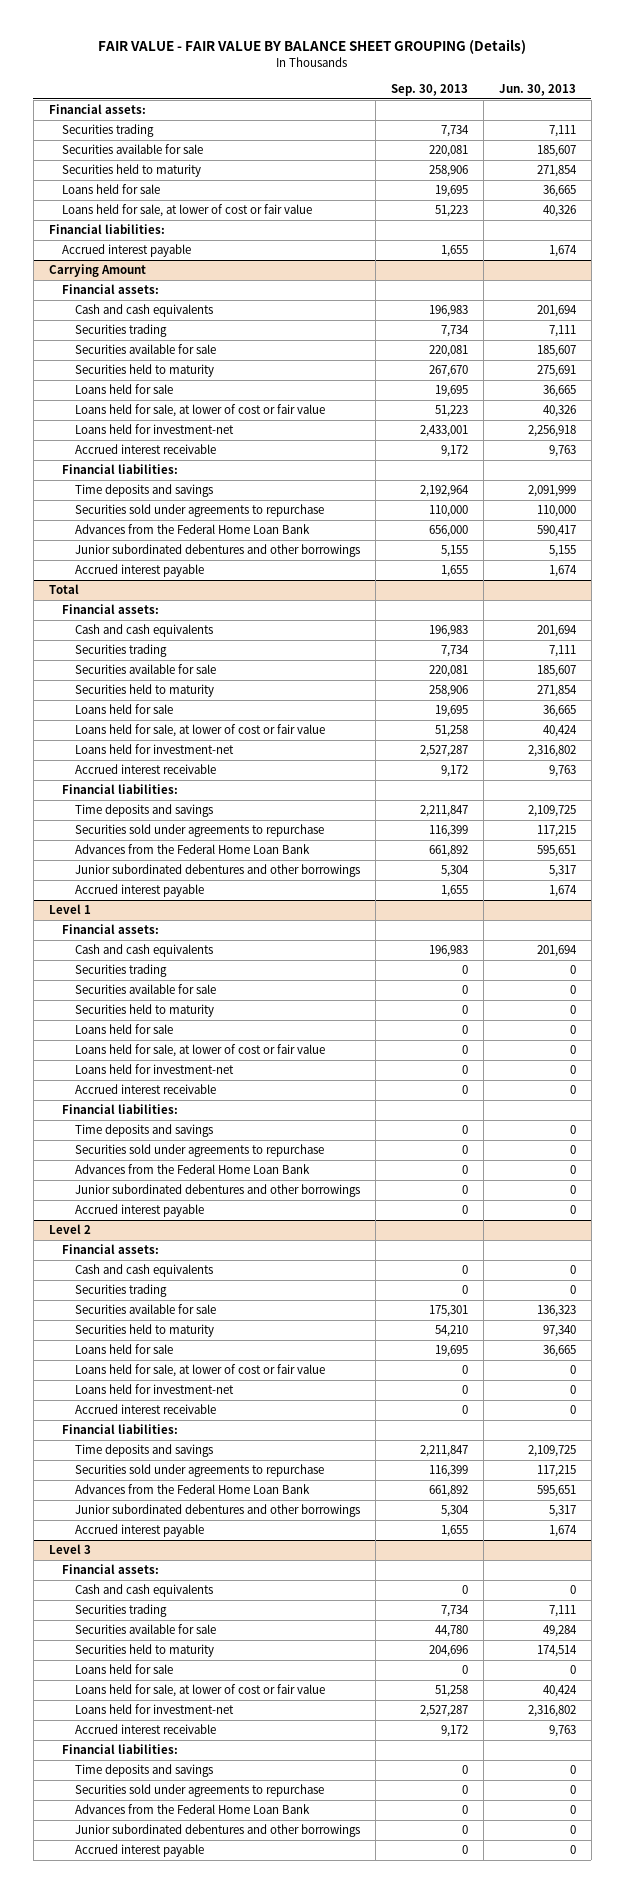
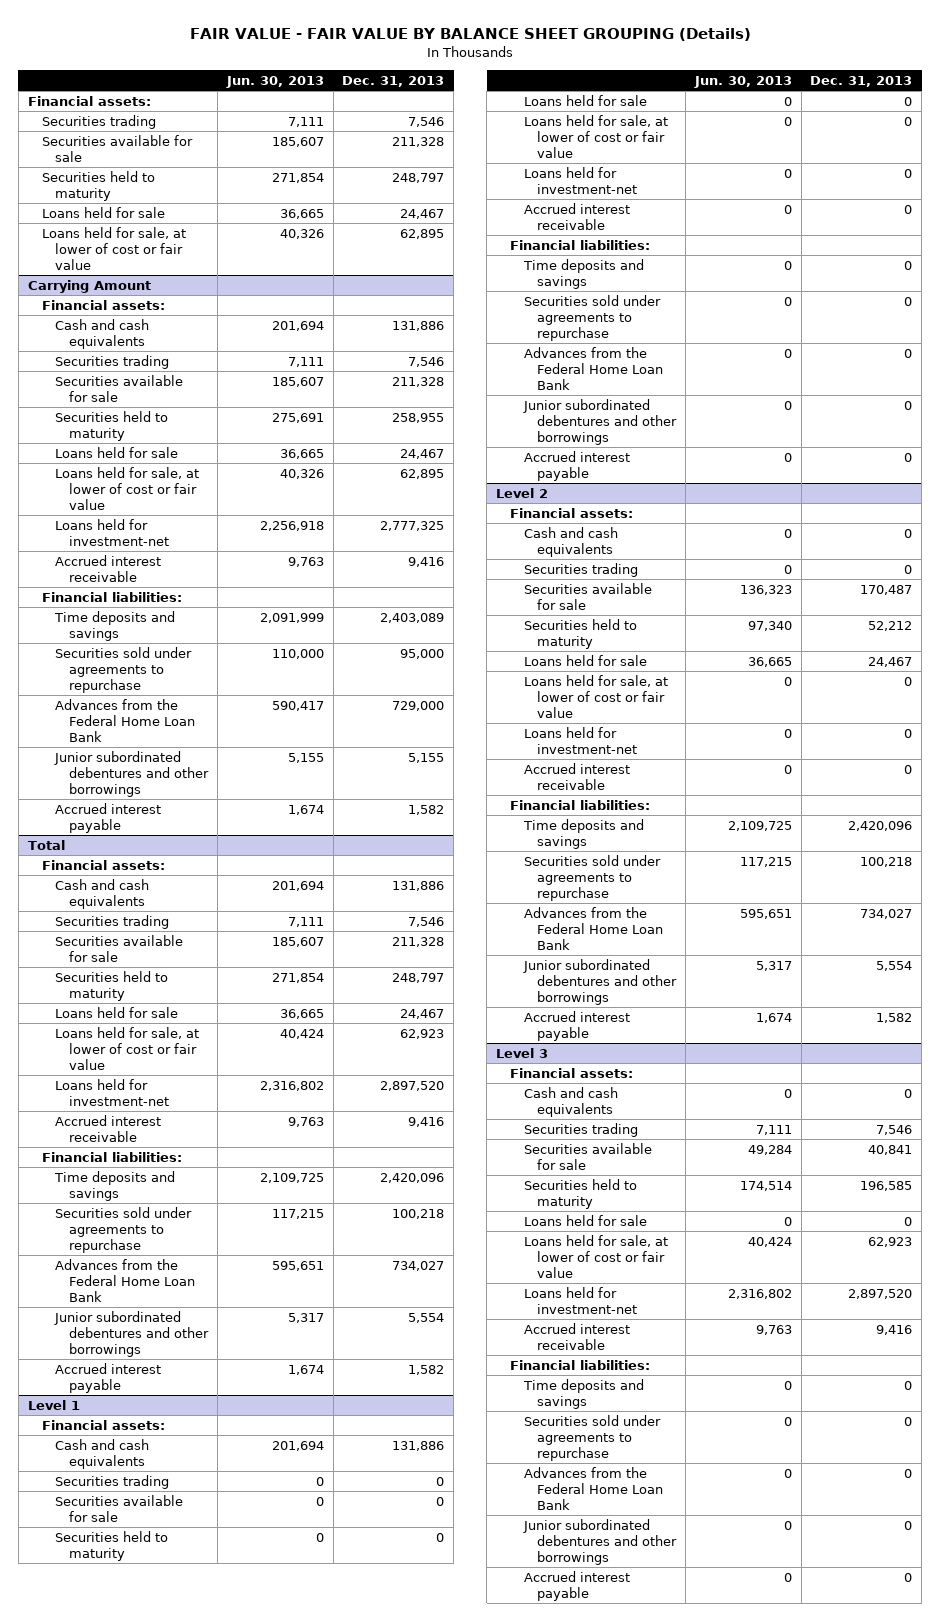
[391,83,469,96] Sep. 30, 2013 -> none
none -> [342,75,445,87] Dec. 31, 2013
[48,224,165,235] Financial liabilities: -> none
[62,244,192,258] Accrued interest payable -> none

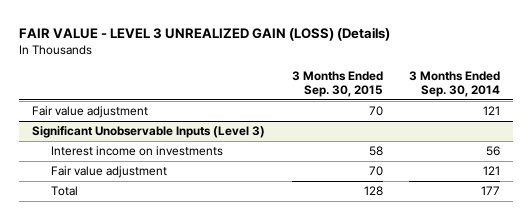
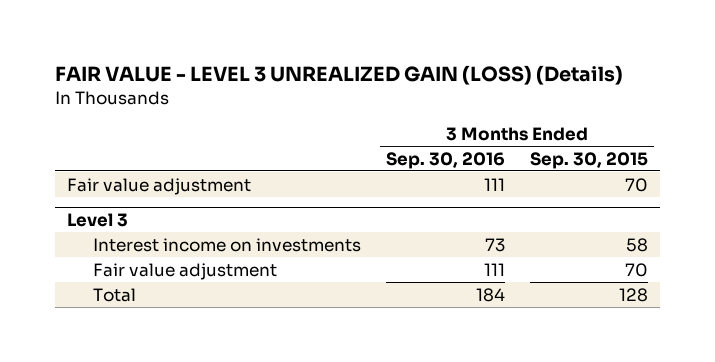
[408,70,500,97] 3 Months Ended Sep. 30, 2014 -> none
none -> [386,151,506,169] Sep. 30, 2016
[32,126,266,139] Significant Unobservable Inputs (Level 3) -> [66,212,128,227] Level 3

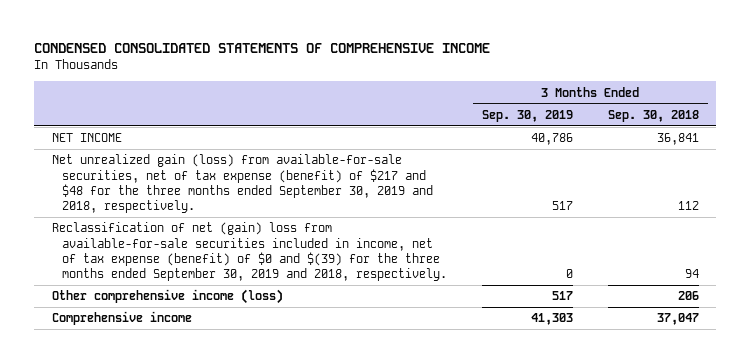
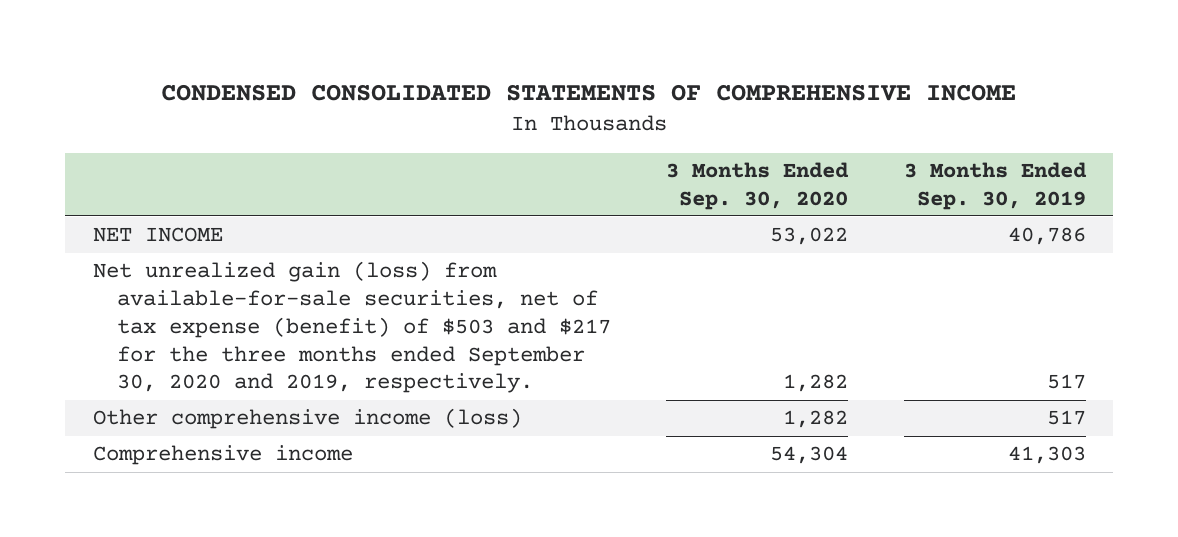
[607,109,699,122] Sep. 30, 2018 -> none
none -> [666,161,850,210] 3 Months Ended Sep. 30, 2020
[51,222,447,282] Reclassification of net (gain) loss from available-for-sale securities included in income, net of tax expense (benefit) of $0 and $(39) for the three months ended September 30, 2019 and 2018, respectively. -> none
[51,154,433,214] Net unrealized gain (loss) from available-for-sale securities, net of tax expense (benefit) of $217 and $48 for the three months ended September 30, 2019 and 2018, respectively. -> [92,261,612,394] Net unrealized gain (loss) from available-for-sale securities, net of tax expense (benefit) of $503 and $217 for the three months ended September 30, 2020 and 2019, respectively.

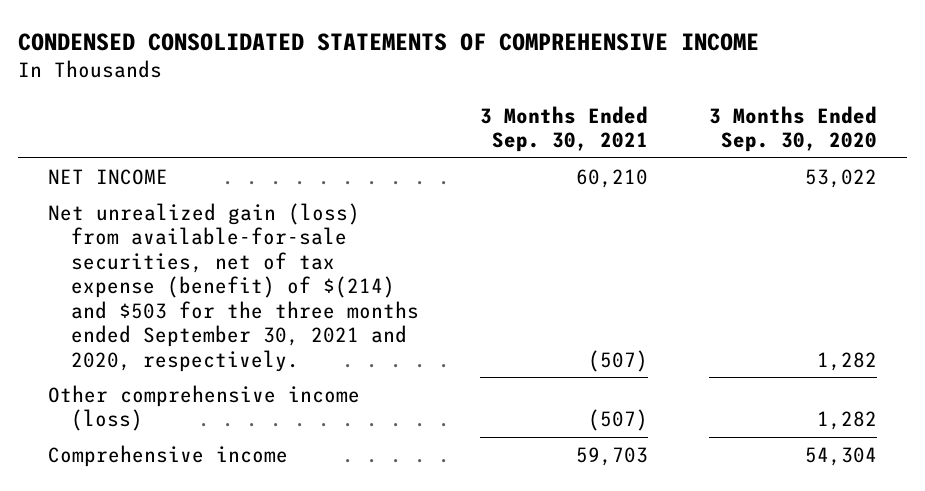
[903,161,1087,210] 3 Months Ended Sep. 30, 2019 -> none
none -> [479,105,648,153] 3 Months Ended Sep. 30, 2021
[92,261,612,394] Net unrealized gain (loss) from available-for-sale securities, net of tax expense (benefit) of $503 and $217 for the three months ended September 30, 2020 and 2019, respectively. -> [48,202,420,372] Net unrealized gain (loss) from available-for-sale securities, net of tax expense (benefit) of $(214) and $503 for the three months ended September 30, 2021 and 2020, respectively.

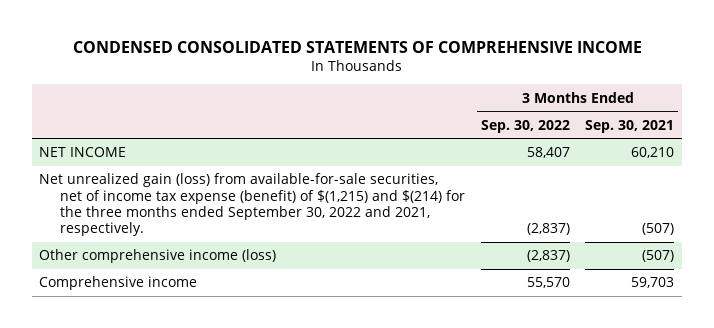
[708,105,877,153] 3 Months Ended Sep. 30, 2020 -> none
none -> [480,119,570,133] Sep. 30, 2022
[48,202,420,372] Net unrealized gain (loss) from available-for-sale securities, net of tax expense (benefit) of $(214) and $503 for the three months ended September 30, 2021 and 2020, respectively. -> [39,173,466,237] Net unrealized gain (loss) from available-for-sale securities, net of income tax expense (benefit) of $(1,215) and $(214) for the three months ended September 30, 2022 and 2021, respectively.

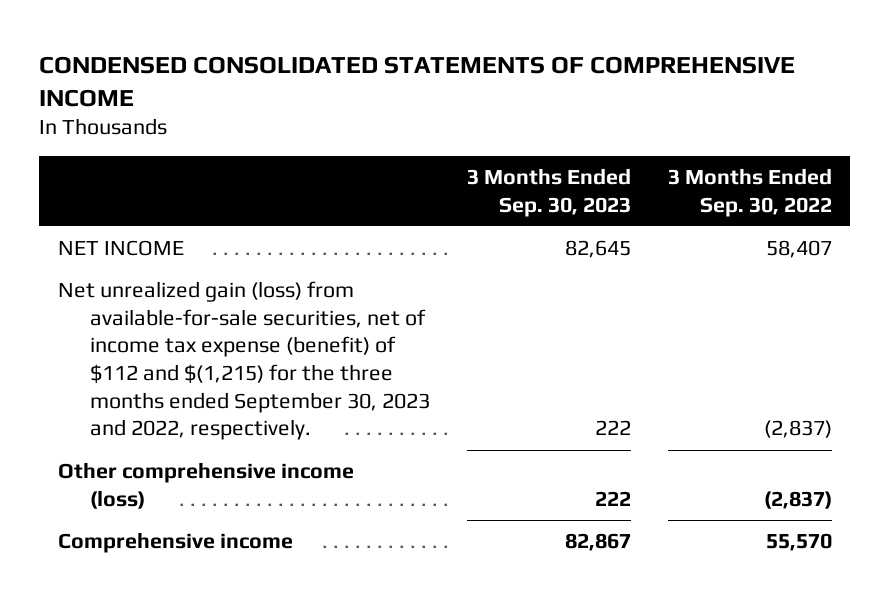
[585,119,675,133] Sep. 30, 2021 -> none
none -> [467,167,632,217] 3 Months Ended Sep. 30, 2023
[39,173,466,237] Net unrealized gain (loss) from available-for-sale securities, net of income tax expense (benefit) of $(1,215) and $(214) for the three months ended September 30, 2022 and 2021, respectively. -> [57,280,431,441] Net unrealized gain (loss) from available-for-sale securities, net of income tax expense (benefit) of $112 and $(1,215) for the three months ended September 30, 2023 and 2022, respectively.

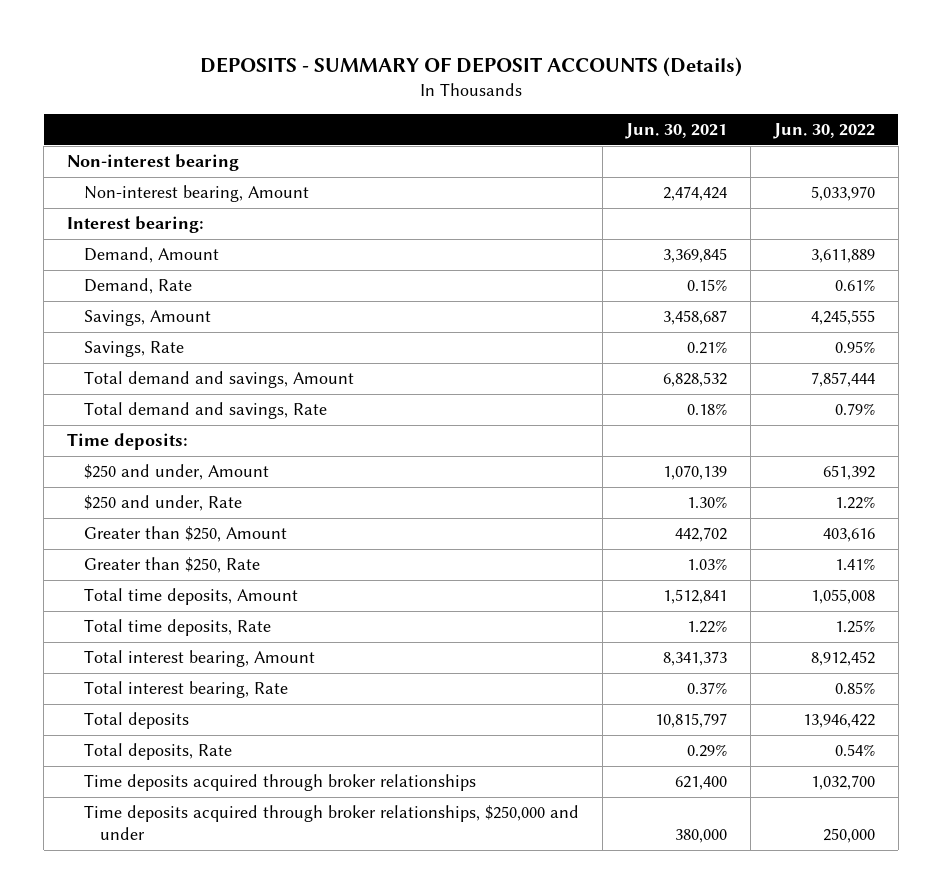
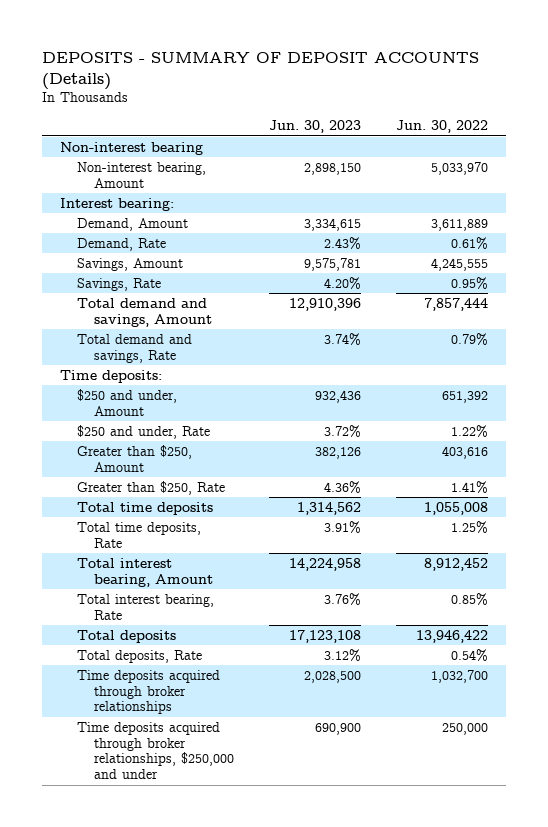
[624,122,727,139] Jun. 30, 2021 -> none
none -> [269,120,362,134] Jun. 30, 2023
[83,588,298,606] Total time deposits, Amount -> [77,501,214,515] Total time deposits

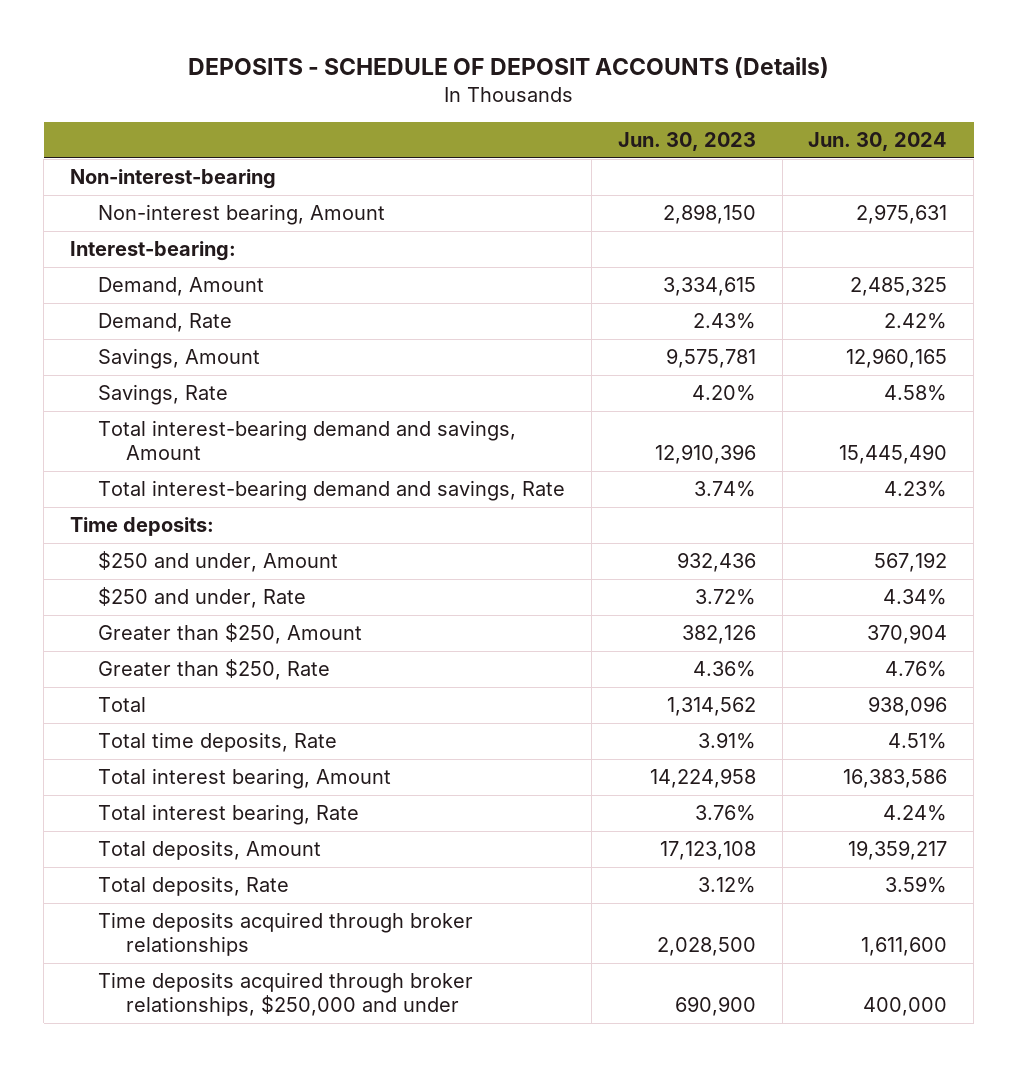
[42,52,480,90] DEPOSITS - SUMMARY OF DEPOSIT ACCOUNTS (Details) -> [187,56,829,78] DEPOSITS - SCHEDULE OF DEPOSIT ACCOUNTS (Details)
[396,120,489,134] Jun. 30, 2022 -> none
none -> [808,132,948,152] Jun. 30, 2024
[59,141,203,155] Non-interest bearing -> [70,169,277,190] Non-interest-bearing
[59,197,174,211] Interest bearing: -> [70,241,237,262] Interest-bearing:
[77,297,213,327] Total demand and savings, Amount -> [98,420,517,461] Total interest-bearing demand and savings, Amount
[77,333,193,363] Total demand and savings, Rate -> [98,480,566,502] Total interest-bearing demand and savings, Rate
[77,501,214,515] Total time deposits -> [98,697,147,713] Total
[77,629,177,643] Total deposits -> [98,840,322,861] Total deposits, Amount

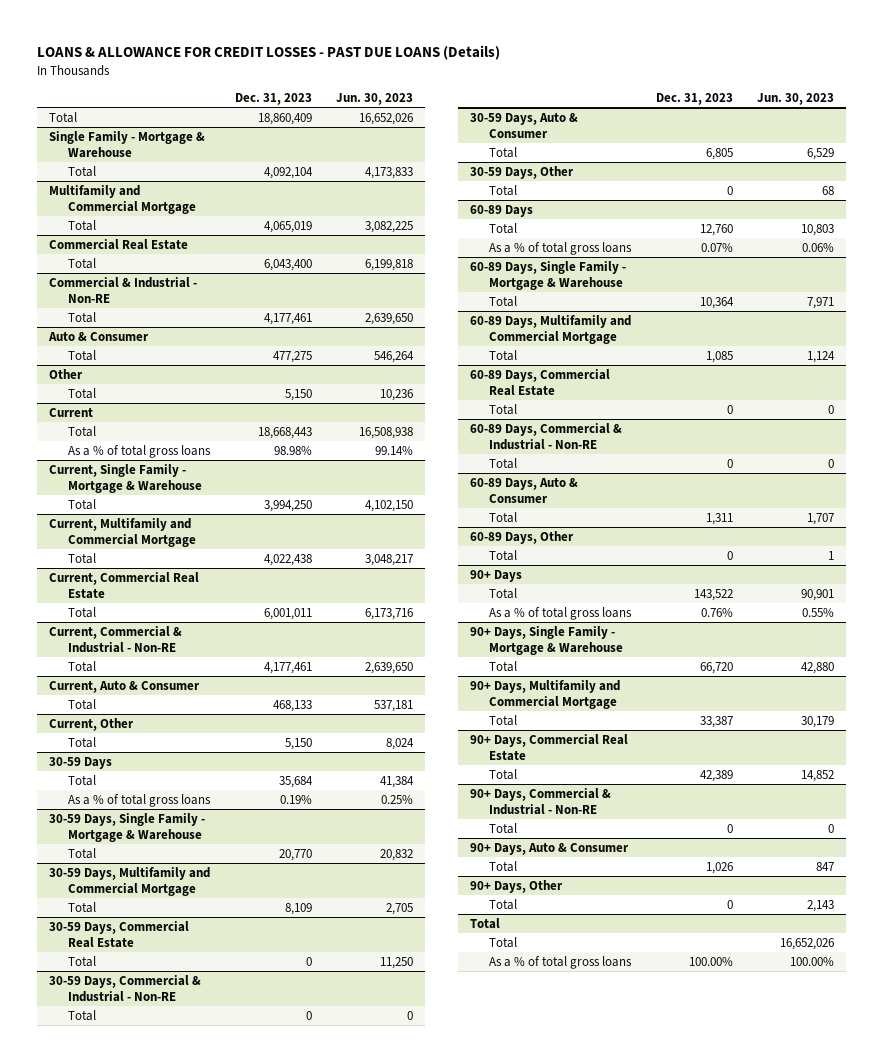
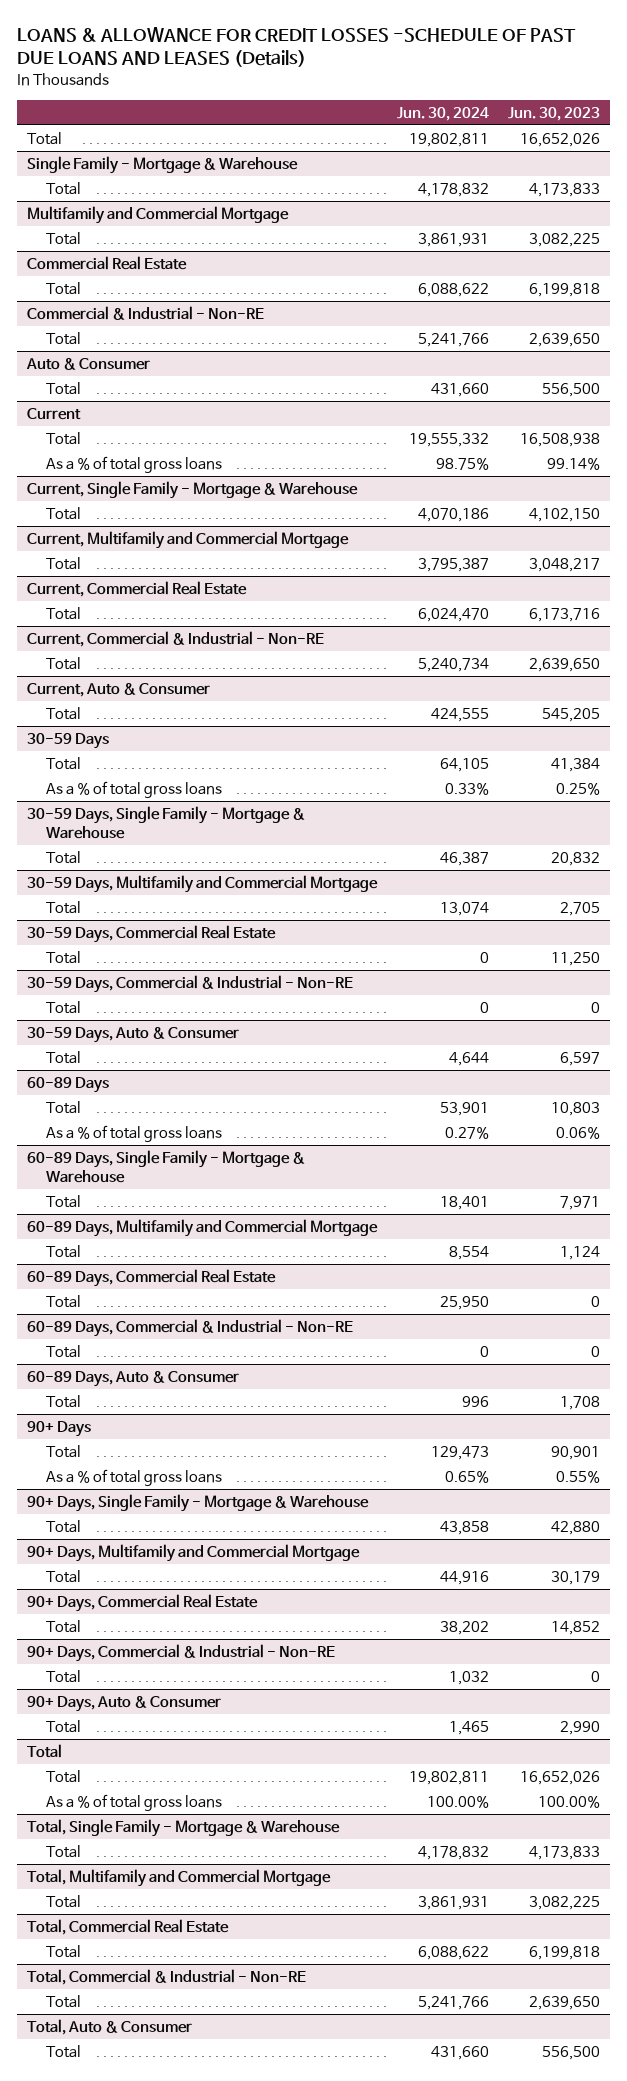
[36,45,500,61] LOANS & ALLOWANCE FOR CREDIT LOSSES - PAST DUE LOANS (Details) -> [16,26,576,68] LOANS & ALLOWANCE FOR CREDIT LOSSES -SCHEDULE OF PAST DUE LOANS AND LEASES (Details)
[234,92,312,105] Dec. 31, 2023 -> none
none -> [396,106,489,121] Jun. 30, 2024
[49,369,84,380] Other -> none
[68,388,97,400] Total -> none
[374,351,415,364] 546,264 -> [542,382,601,397] 556,500
[49,718,135,732] Current, Other -> none
[68,737,97,749] Total -> none
[374,700,414,713] 537,181 -> [542,707,601,722] 545,205
[470,166,575,180] 30-59 Days, Other -> none
[488,185,517,197] Total -> none
[807,148,835,161] 6,529 -> [560,1051,601,1066] 6,597
[470,531,575,545] 60-89 Days, Other -> none
[488,550,517,562] Total -> none
[807,513,835,526] 1,707 -> [560,1395,601,1410] 1,708
[470,880,564,894] 90+ Days, Other -> none
[488,899,517,911] Total -> none
[816,862,835,872] 847 -> [560,1720,601,1735] 2,990
none -> [26,1818,340,1837] Total, Single Family - Mortgage & Warehouse
none -> [46,1844,82,1858] Total
none -> [26,1868,331,1887] Total, Multifamily and Commercial Mortgage
none -> [46,1894,82,1908] Total
none -> [26,1918,229,1935] Total, Commercial Real Estate
none -> [46,1944,82,1958] Total
none -> [26,1968,306,1985] Total, Commercial & Industrial - Non-RE
none -> [46,1994,82,2008] Total
none -> [26,2018,192,2035] Total, Auto & Consumer
none -> [46,2044,82,2058] Total

